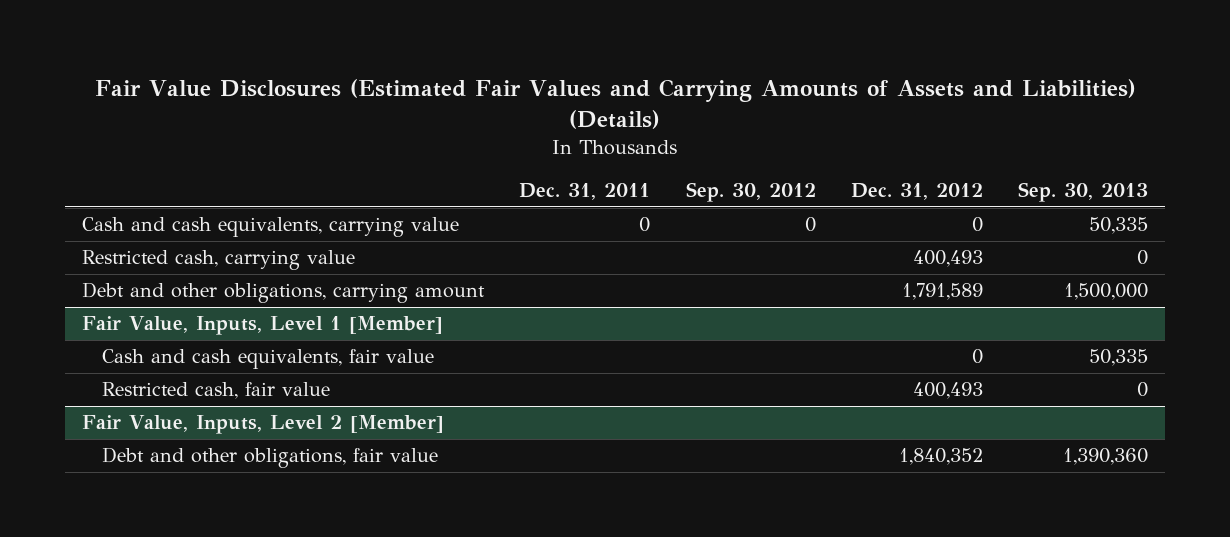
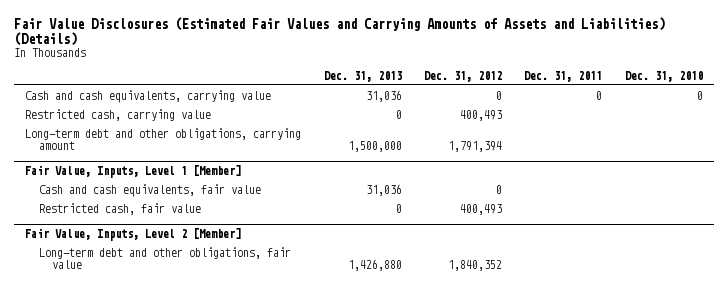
[685,182,816,203] Sep. 30, 2012 -> none
[1017,182,1148,203] Sep. 30, 2013 -> none
none -> [323,70,402,82] Dec. 31, 2013
none -> [624,70,703,82] Dec. 31, 2010
[82,282,486,304] Debt and other obligations, carrying amount -> [25,127,302,150] Long-term debt and other obligations, carrying amount
[901,283,983,301] 1,791,589 -> [448,140,503,152] 1,791,394
[101,447,438,469] Debt and other obligations, fair value -> [38,246,291,269] Long-term debt and other obligations, fair value

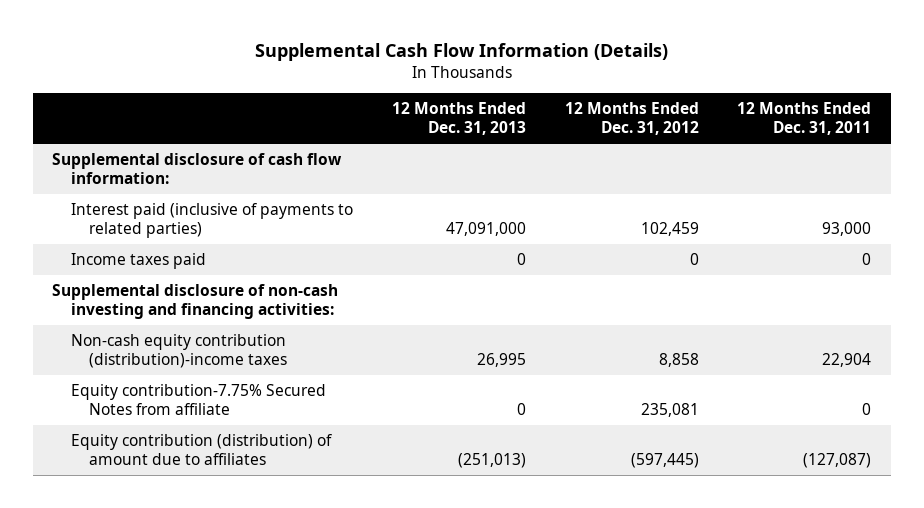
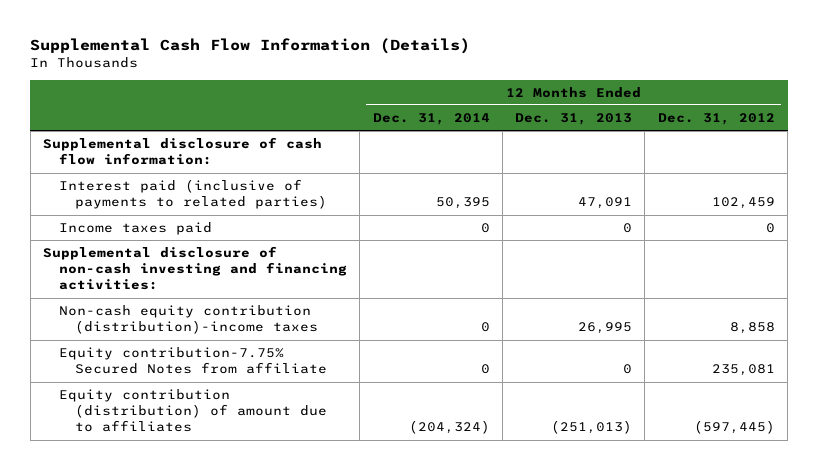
[737,102,872,136] 12 Months Ended Dec. 31, 2011 -> none
none -> [372,113,490,126] Dec. 31, 2014
[445,221,526,236] 47,091,000 -> [578,197,633,210] 47,091

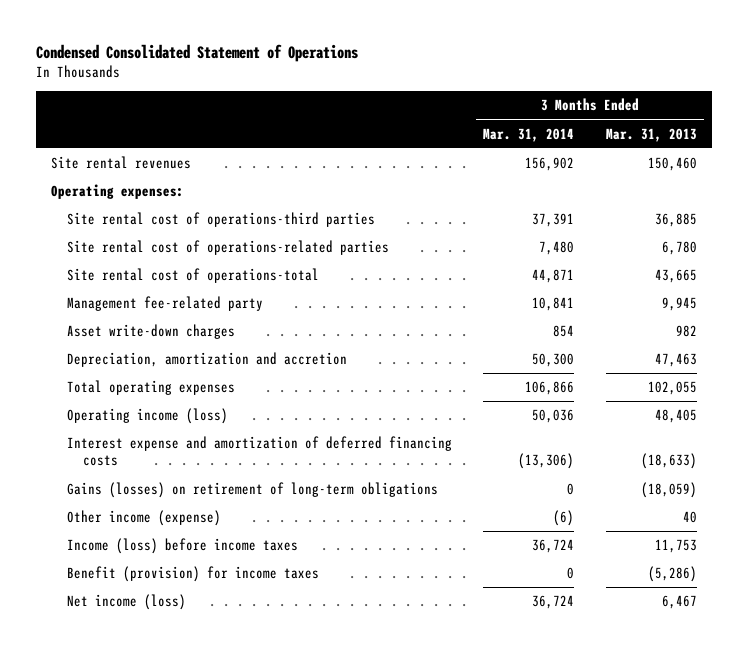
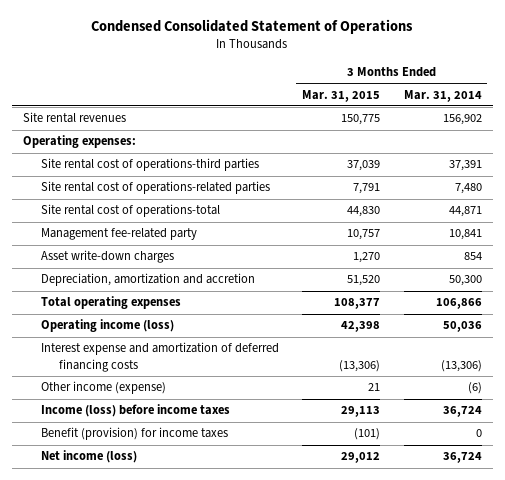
[605,127,697,142] Mar. 31, 2013 -> none
none -> [302,89,381,102] Mar. 31, 2015
[67,482,439,499] Gains (losses) on retirement of long-term obligations -> none

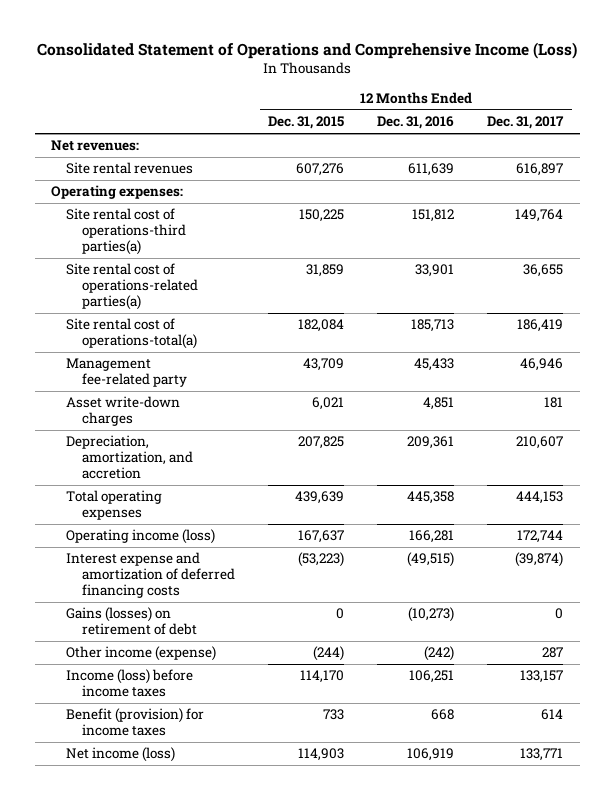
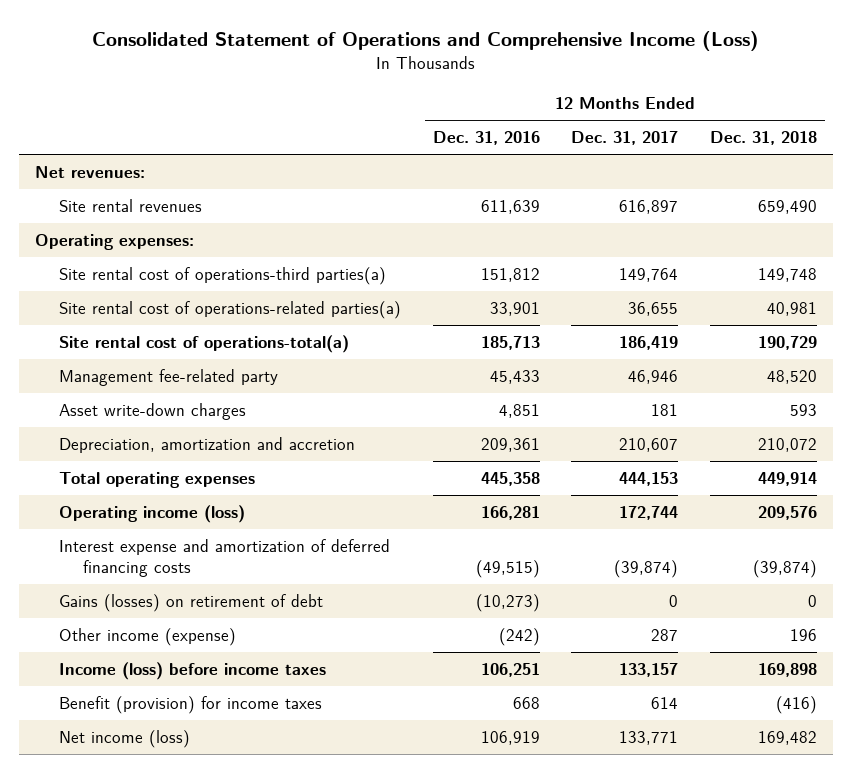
[267,116,344,130] Dec. 31, 2015 -> none
none -> [710,131,818,146] Dec. 31, 2018
[66,435,193,479] Depreciation, amortization, and accretion -> [59,437,356,454] Depreciation, amortization and accretion

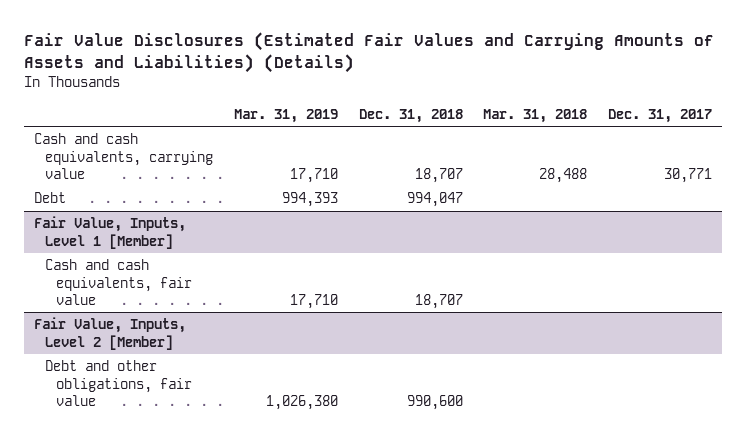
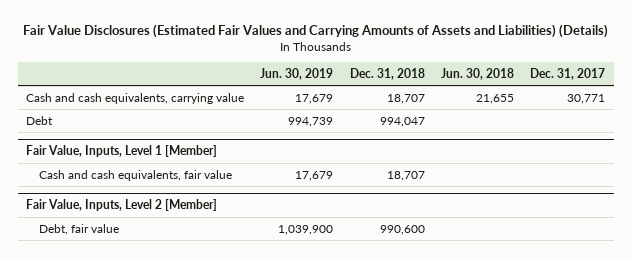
[234,108,339,123] Mar. 31, 2019 -> none
[483,108,588,123] Mar. 31, 2018 -> none
none -> [260,67,334,80] Jun. 30, 2019
none -> [441,67,515,80] Jun. 30, 2018
[45,360,193,406] Debt and other obligations, fair value -> [38,223,119,235] Debt, fair value

